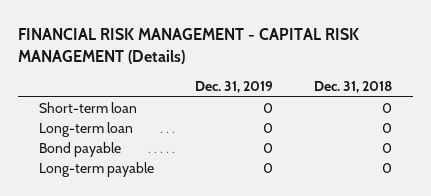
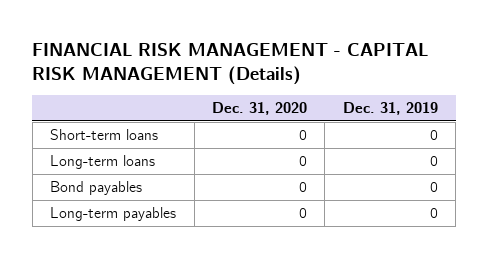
[314,81,393,94] Dec. 31, 2018 -> none
none -> [211,102,307,116] Dec. 31, 2020
[39,102,138,114] Short-term loan -> [50,129,159,141] Short-term loans
[39,122,134,138] Long-term loan -> [50,155,156,170] Long-term loans
[39,142,122,158] Bond payable -> [50,181,143,196] Bond payables
[39,162,155,178] Long-term payable -> [50,207,177,222] Long-term payables

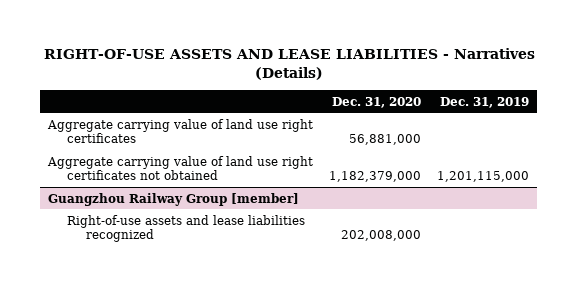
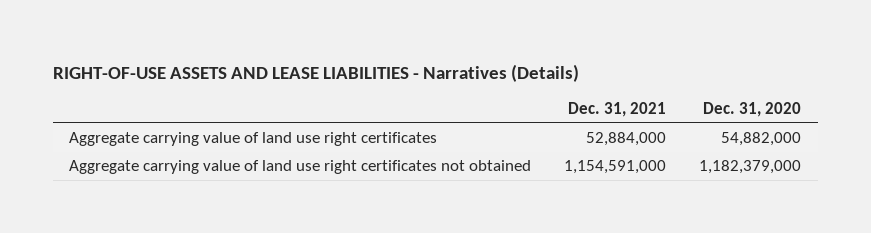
[440,96,530,108] Dec. 31, 2019 -> none
none -> [568,102,667,118] Dec. 31, 2021
[349,134,422,146] 56,881,000 -> [721,132,802,147] 54,882,000
[47,192,299,206] Guangzhou Railway Group [member] -> none
[66,214,305,243] Right-of-use assets and lease liabilities recognized -> none

